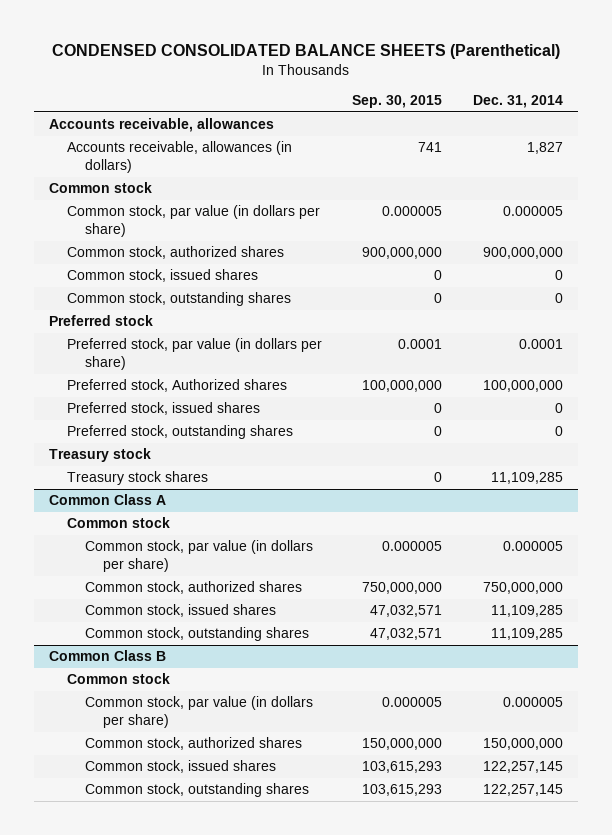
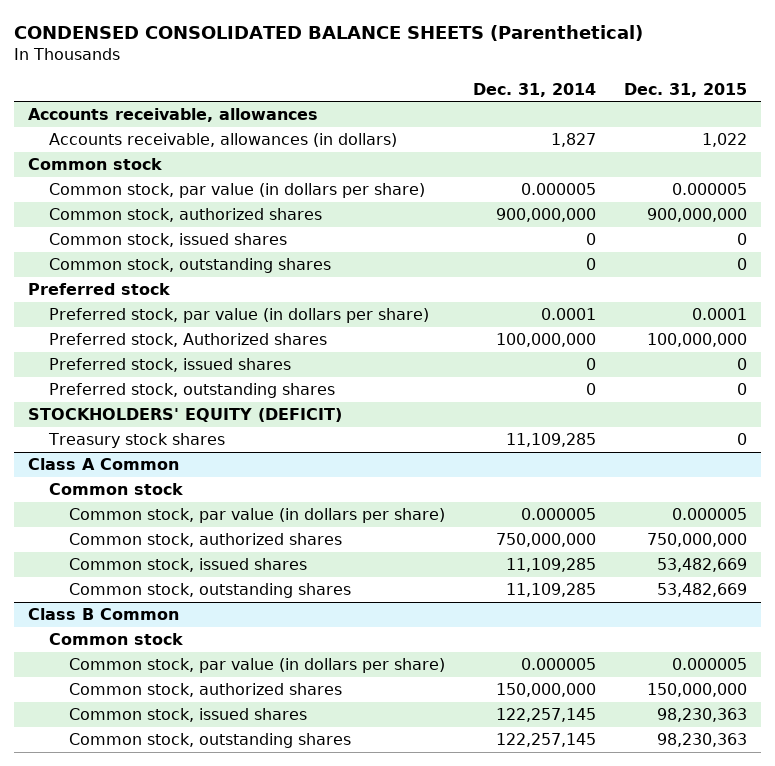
[352,94,443,108] Sep. 30, 2015 -> none
none -> [623,82,747,97] Dec. 31, 2015
[49,448,152,463] Treasury stock -> [28,408,343,423] STOCKHOLDERS' EQUITY (DEFICIT)
[49,494,167,506] Common Class A -> [28,458,180,471] Class A Common
[49,650,167,662] Common Class B -> [28,608,180,621] Class B Common

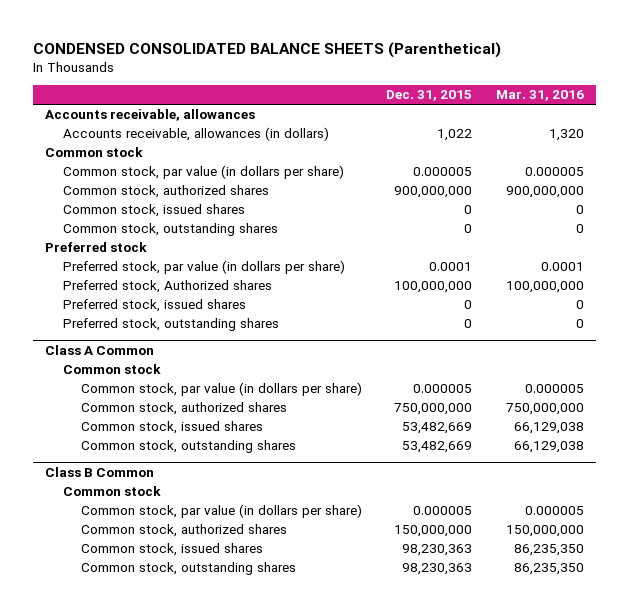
[472,82,596,97] Dec. 31, 2014 -> none
none -> [496,90,585,102] Mar. 31, 2016
[28,408,343,423] STOCKHOLDERS' EQUITY (DEFICIT) -> none
[47,433,225,449] Treasury stock shares -> none

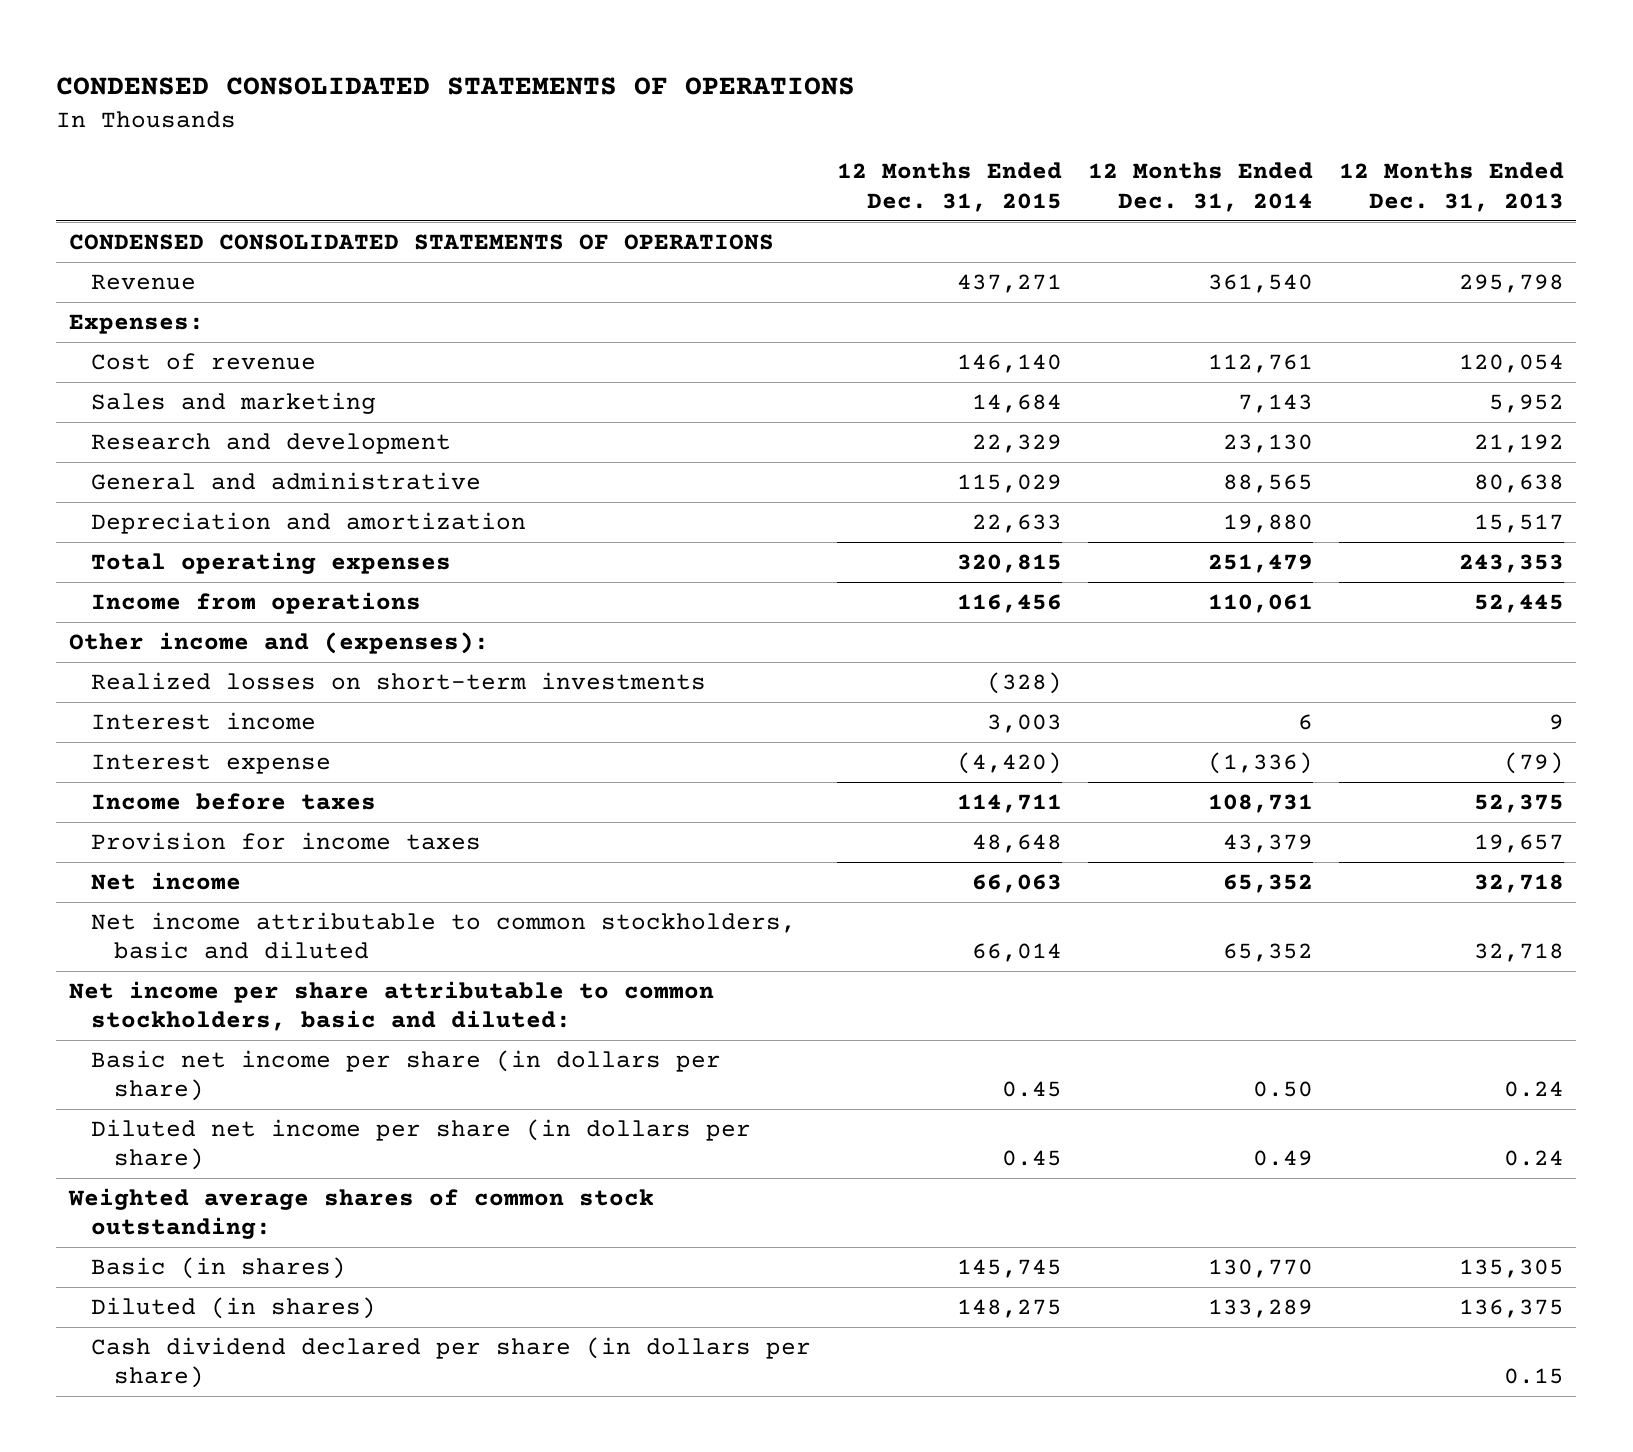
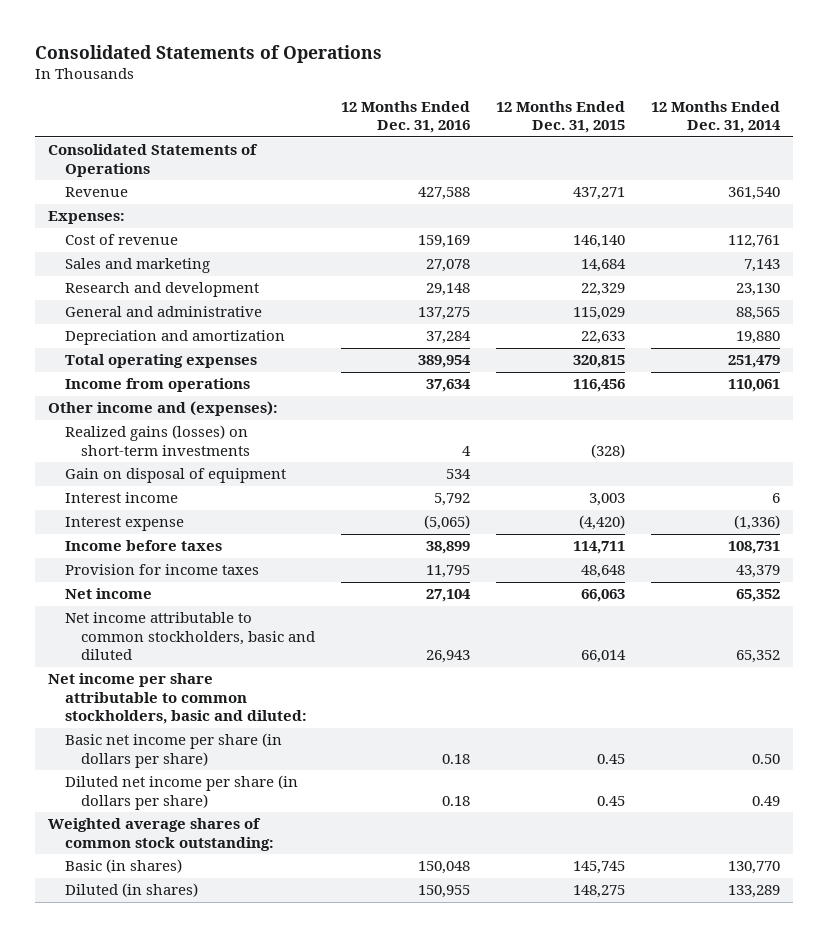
[56,77,856,96] CONDENSED CONSOLIDATED STATEMENTS OF OPERATIONS -> [34,44,382,63] Consolidated Statements of Operations
[1338,162,1564,212] 12 Months Ended Dec. 31, 2013 -> none
none -> [341,100,471,134] 12 Months Ended Dec. 31, 2016
[69,234,775,251] CONDENSED CONSOLIDATED STATEMENTS OF OPERATIONS -> [47,144,258,177] Consolidated Statements of Operations
[91,672,707,691] Realized losses on short-term investments -> [64,425,251,456] Realized gains (losses) on short-term investments
none -> [64,468,286,484] Gain on disposal of equipment
[91,1337,812,1389] Cash dividend declared per share (in dollars per share) -> none

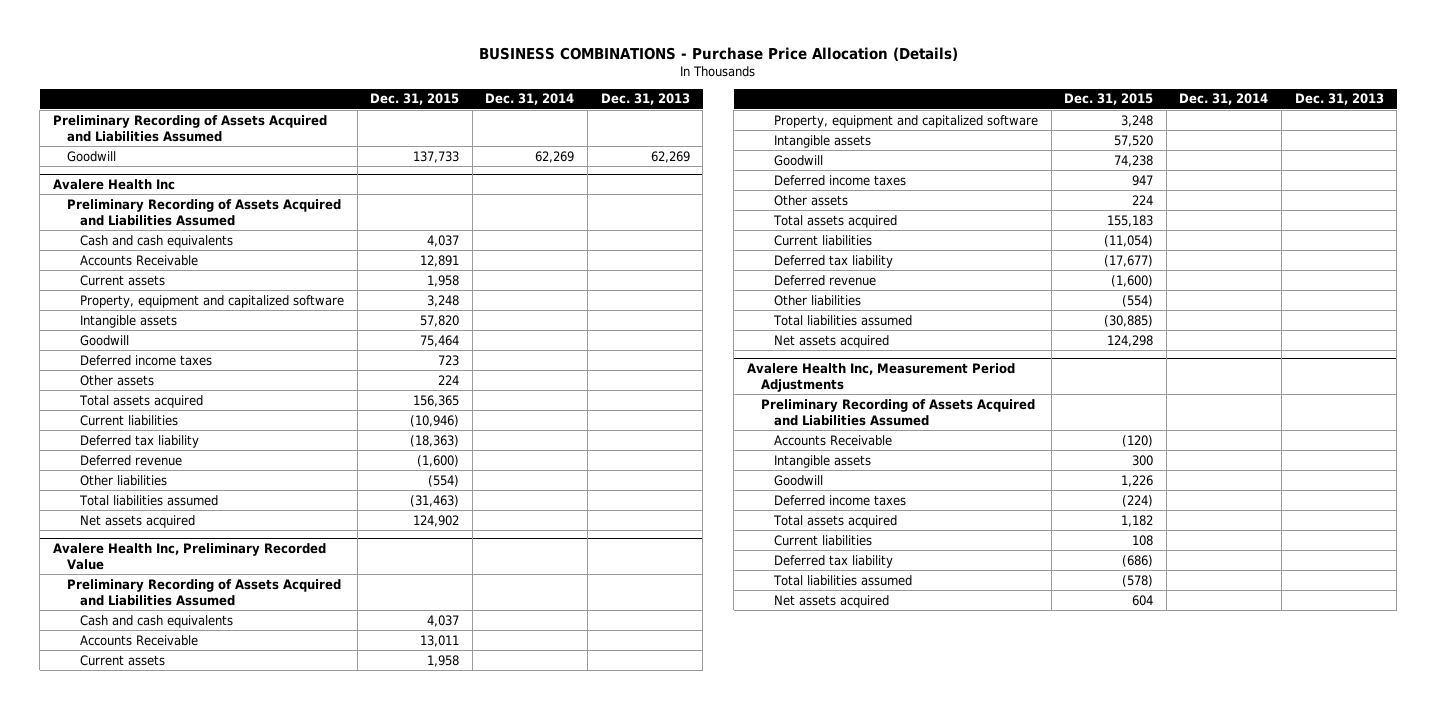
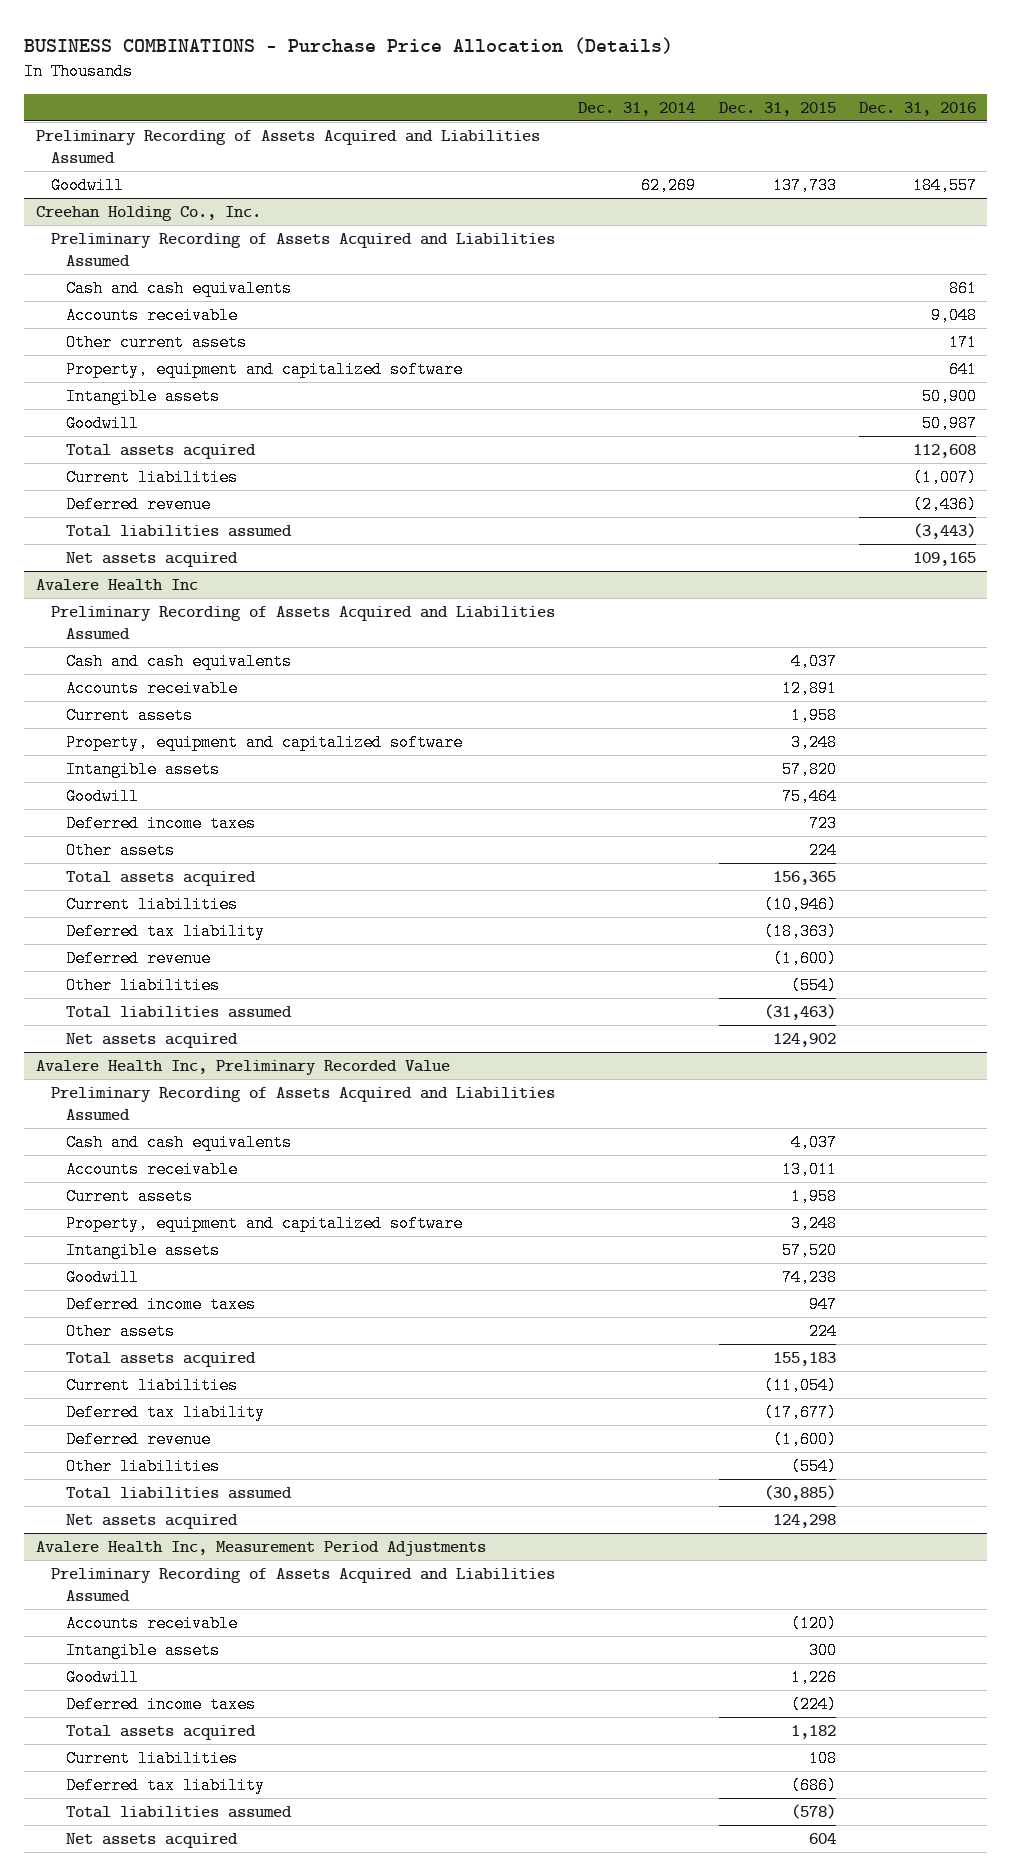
[600,93,690,106] Dec. 31, 2013 -> none
none -> [858,101,976,116] Dec. 31, 2016
none -> [35,205,261,221] Creehan Holding Co., Inc.
none -> [51,232,556,266] Preliminary Recording of Assets Acquired and Liabilities Assumed
none -> [66,279,293,297] Cash and cash equivalents
none -> [66,306,239,324] Accounts receivable
none -> [66,333,248,351] Other current assets
none -> [66,360,464,378] Property, equipment and capitalized software
none -> [66,387,221,405] Intangible assets
none -> [66,414,140,432] Goodwill
none -> [66,443,257,459] Total assets acquired
none -> [66,468,239,486] Current liabilities
none -> [66,495,212,513] Deferred revenue
none -> [66,524,293,537] Total liabilities assumed
none -> [66,551,239,567] Net assets acquired
[80,254,199,266] Accounts Receivable -> [66,679,239,697] Accounts receivable
[80,634,199,646] Accounts Receivable -> [66,1160,239,1178] Accounts receivable
[774,434,893,446] Accounts Receivable -> [66,1614,239,1632] Accounts receivable

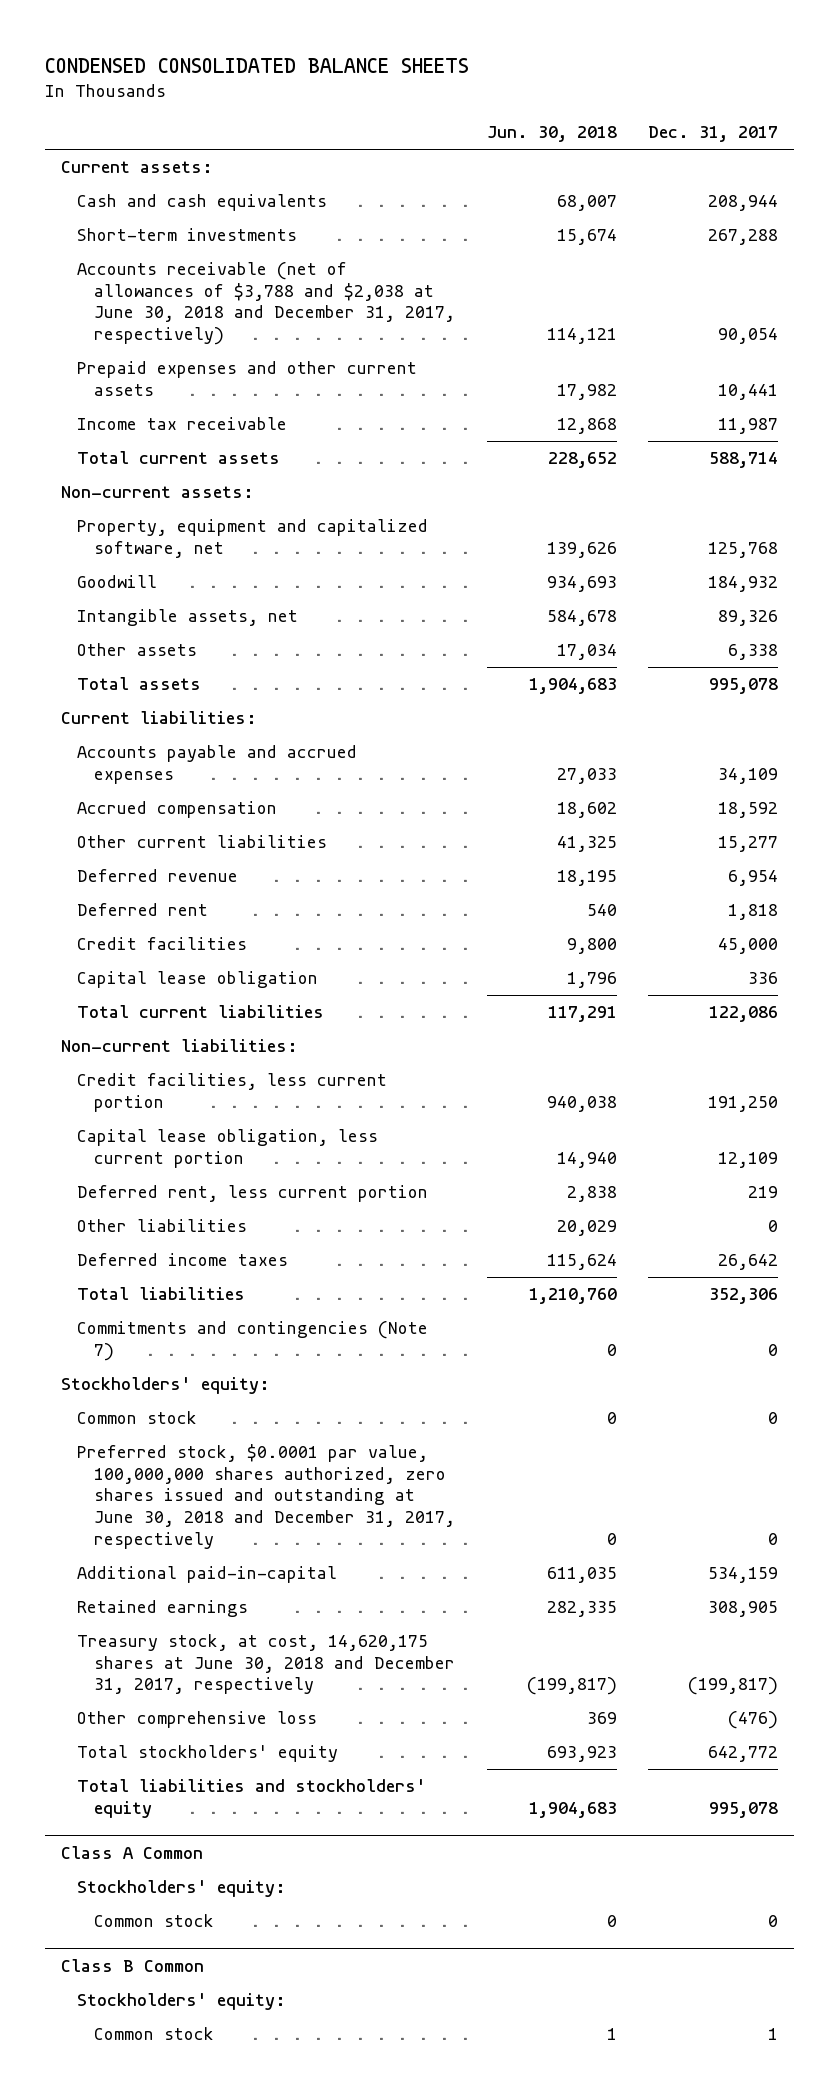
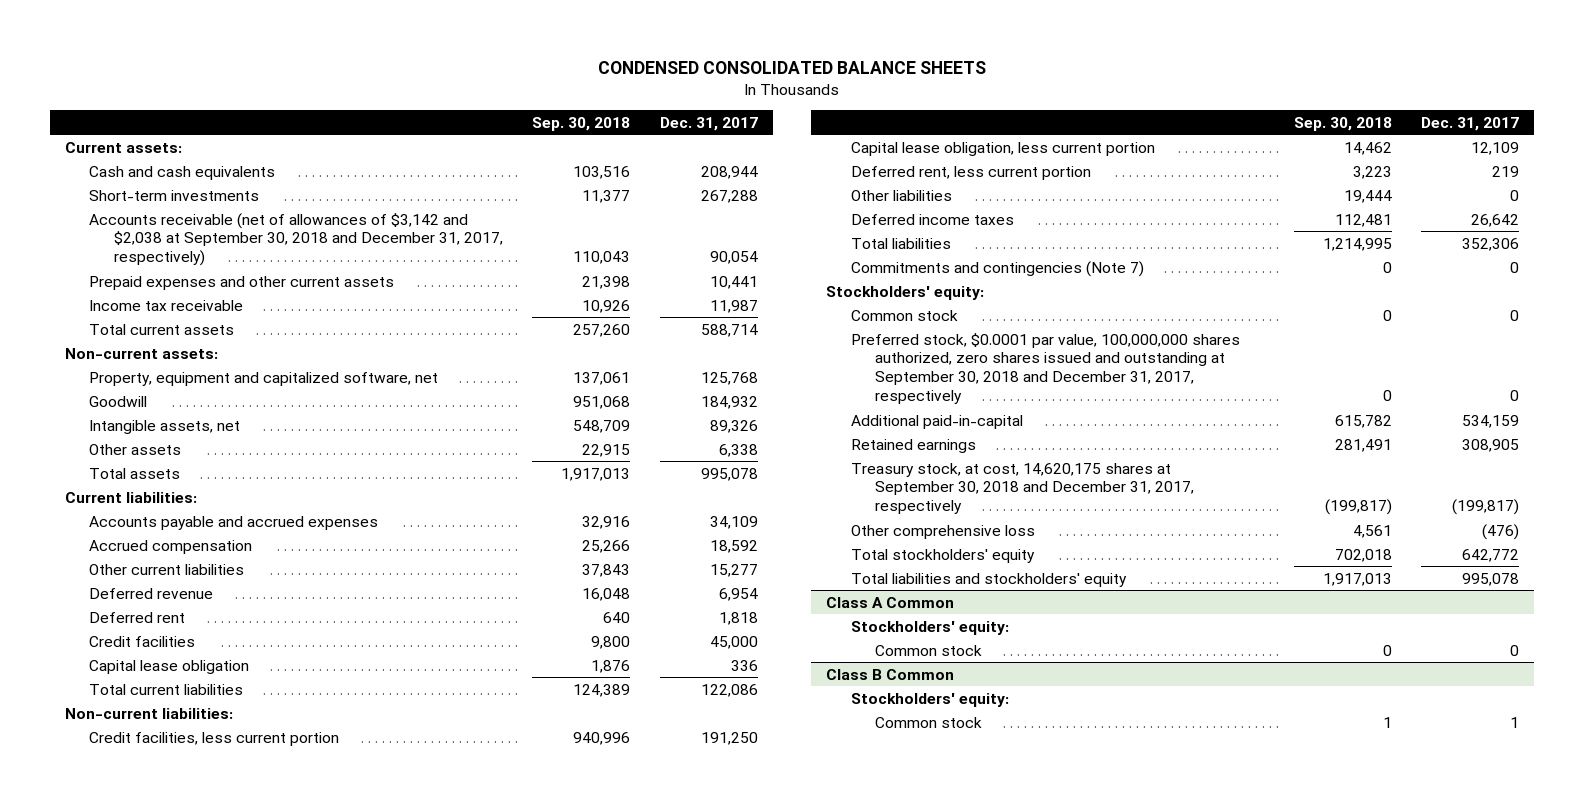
[486,126,617,143] Jun. 30, 2018 -> none
none -> [532,116,631,131] Sep. 30, 2018
[77,262,455,345] Accounts receivable (net of allowances of $3,788 and $2,038 at June 30, 2018 and December 31, 2017, respectively) -> [89,212,503,267] Accounts receivable (net of allowances of $3,142 and $2,038 at September 30, 2018 and December 31, 2017, respectively)
[77,1444,455,1549] Preferred stock, $0.0001 par value, 100,000,000 shares authorized, zero shares issued and outstanding at June 30, 2018 and December 31, 2017, respectively -> [850,332,1240,405] Preferred stock, $0.0001 par value, 100,000,000 shares authorized, zero shares issued and outstanding at September 30, 2018 and December 31, 2017, respectively
[77,1634,455,1695] Treasury stock, at cost, 14,620,175 shares at June 30, 2018 and December 31, 2017, respectively -> [850,462,1194,515] Treasury stock, at cost, 14,620,175 shares at September 30, 2018 and December 31, 2017, respectively

